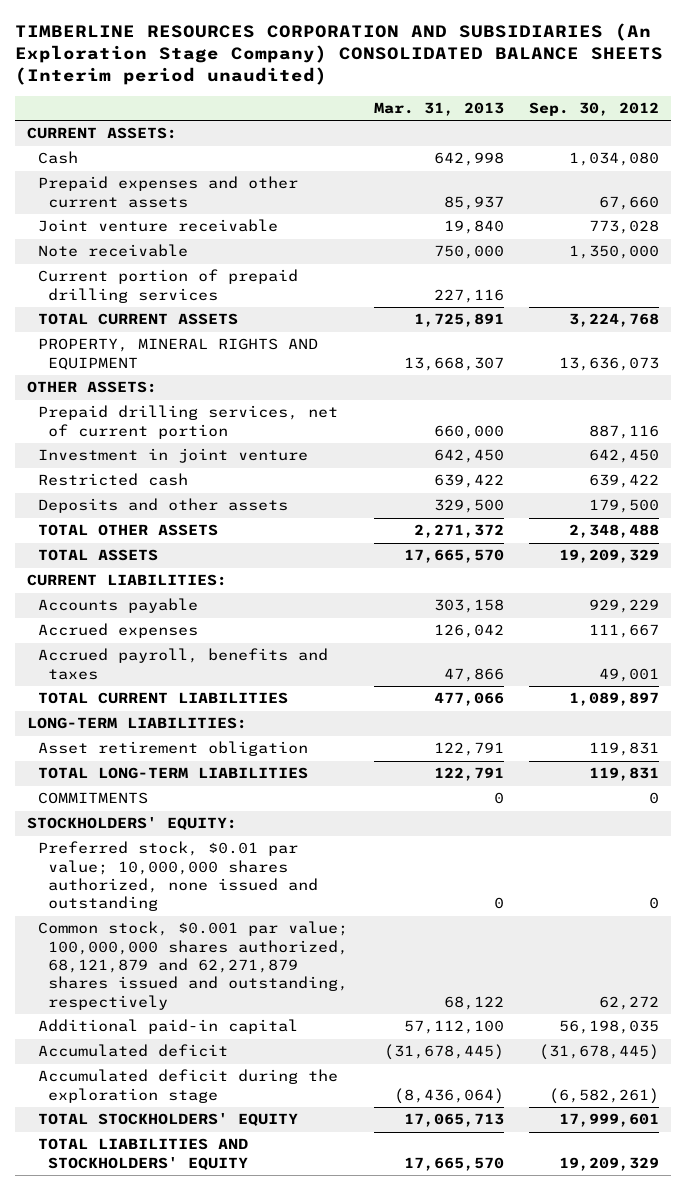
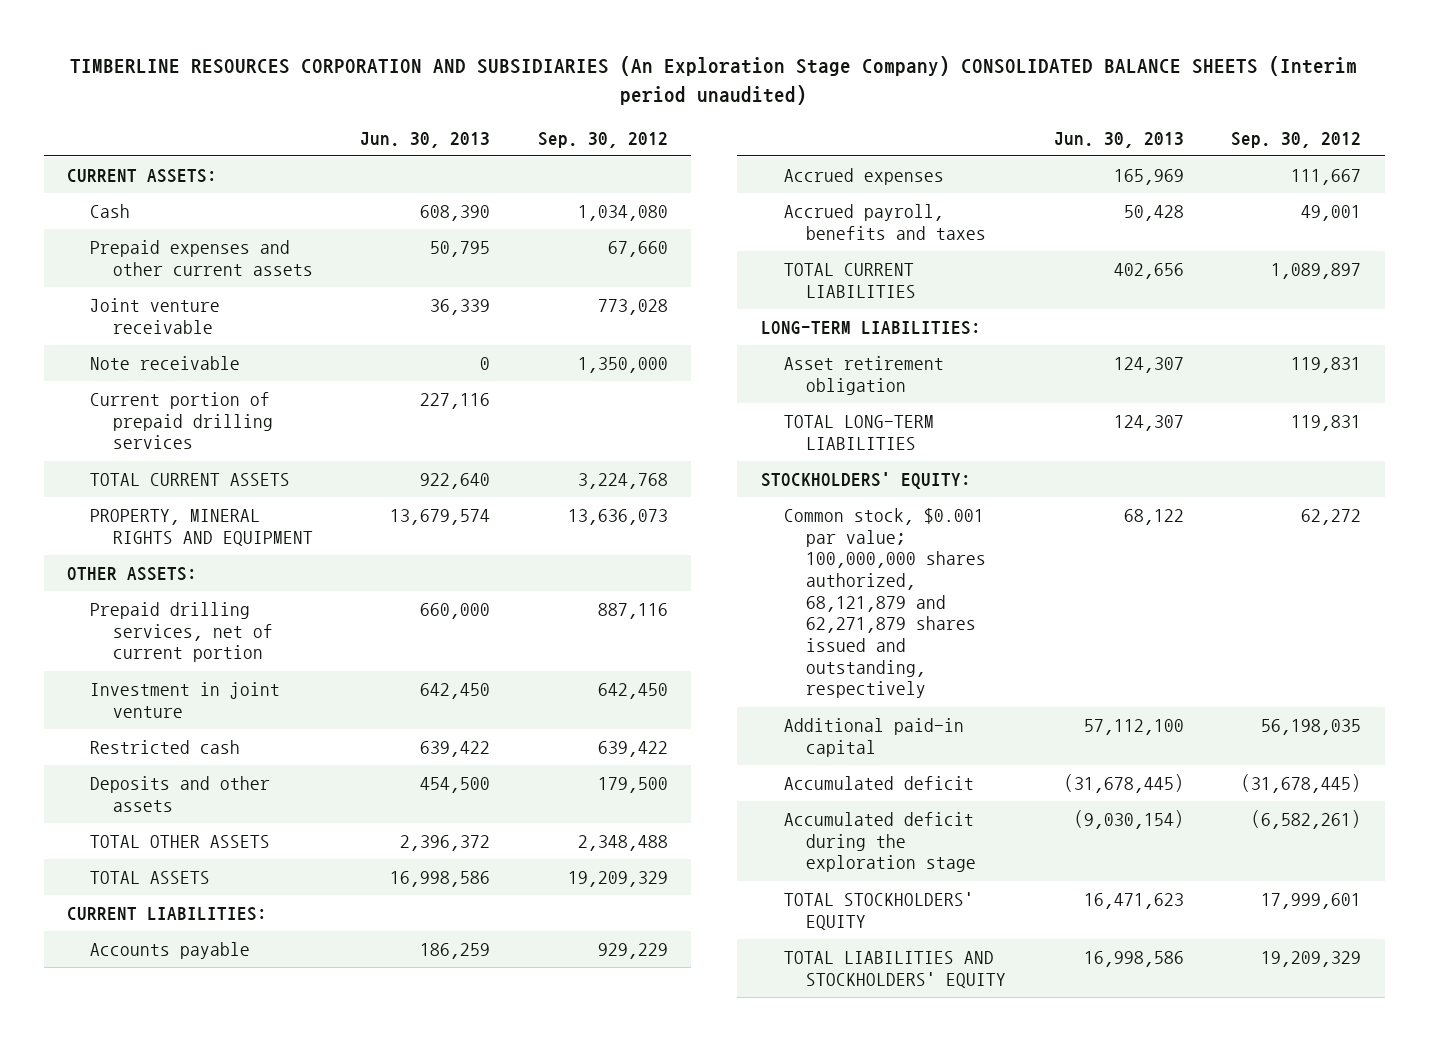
[373,102,504,117] Mar. 31, 2013 -> none
none -> [360,131,491,148] Jun. 30, 2013
[37,792,148,805] COMMITMENTS -> none
[37,841,319,912] Preferred stock, $0.01 par value; 10,000,000 shares authorized, none issued and outstanding -> none

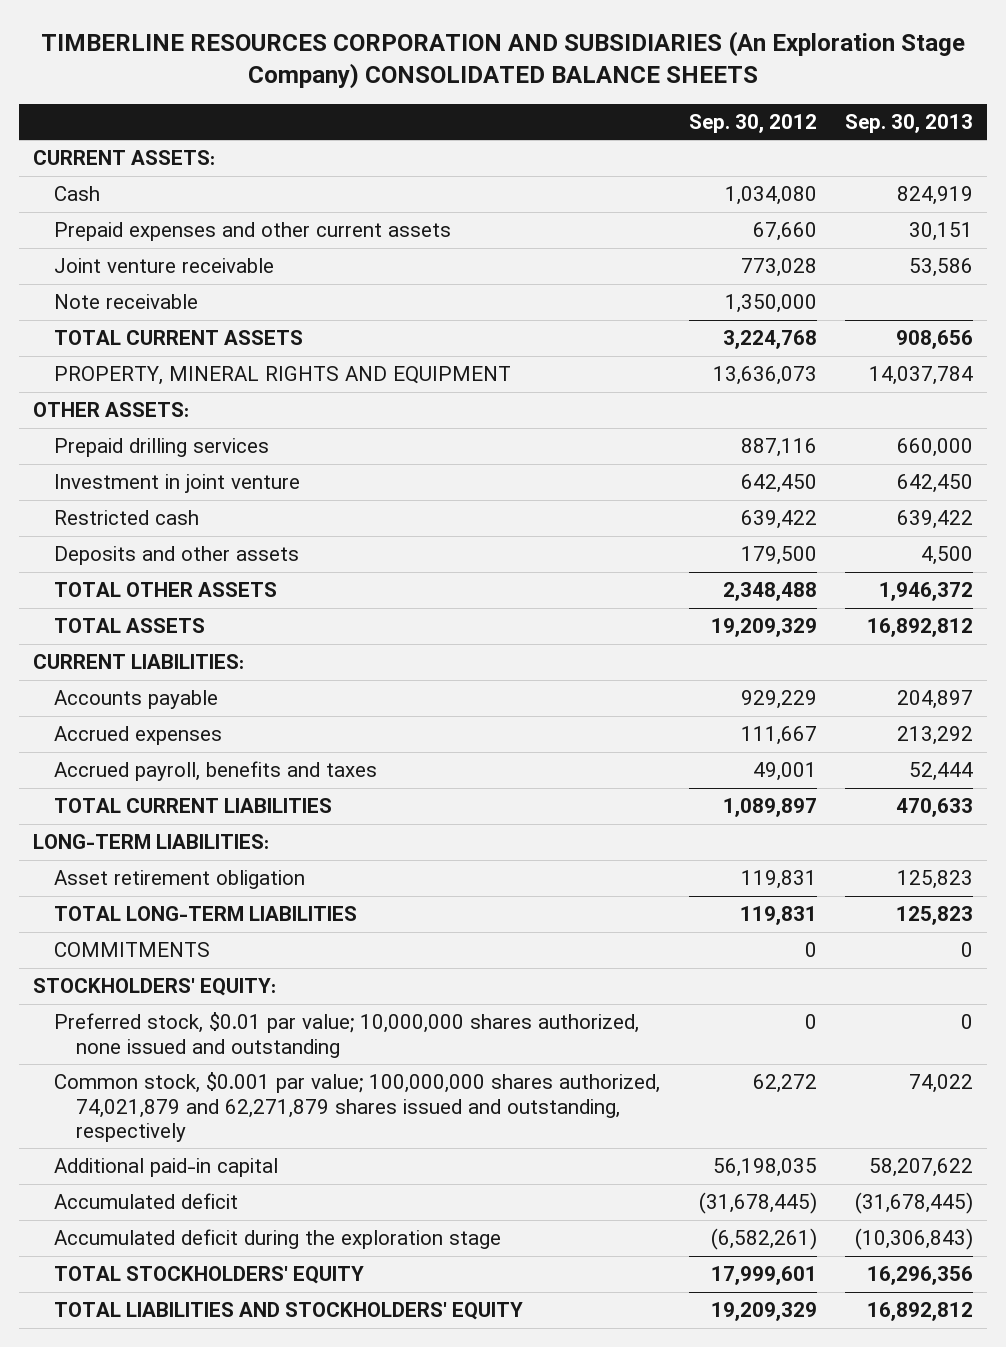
[70,56,1358,106] TIMBERLINE RESOURCES CORPORATION AND SUBSIDIARIES (An Exploration Stage Company) CONSOLIDATED BALANCE SHEETS (Interim period unaudited) -> [41,30,966,89] TIMBERLINE RESOURCES CORPORATION AND SUBSIDIARIES (An Exploration Stage Company) CONSOLIDATED BALANCE SHEETS
[360,131,491,148] Jun. 30, 2013 -> none
none -> [845,113,974,133] Sep. 30, 2013
[90,392,273,450] Current portion of prepaid drilling services -> none
[90,602,273,663] Prepaid drilling services, net of current portion -> [54,438,270,458] Prepaid drilling services
none -> [54,942,211,958] COMMITMENTS
none -> [54,1012,640,1058] Preferred stock, $0.01 par value; 10,000,000 shares authorized, none issued and outstanding
[783,508,987,699] Common stock, $0.001 par value; 100,000,000 shares authorized, 68,121,879 and 62,271,879 shares issued and outstanding, respectively -> [54,1072,661,1142] Common stock, $0.001 par value; 100,000,000 shares authorized, 74,021,879 and 62,271,879 shares issued and outstanding, respectively

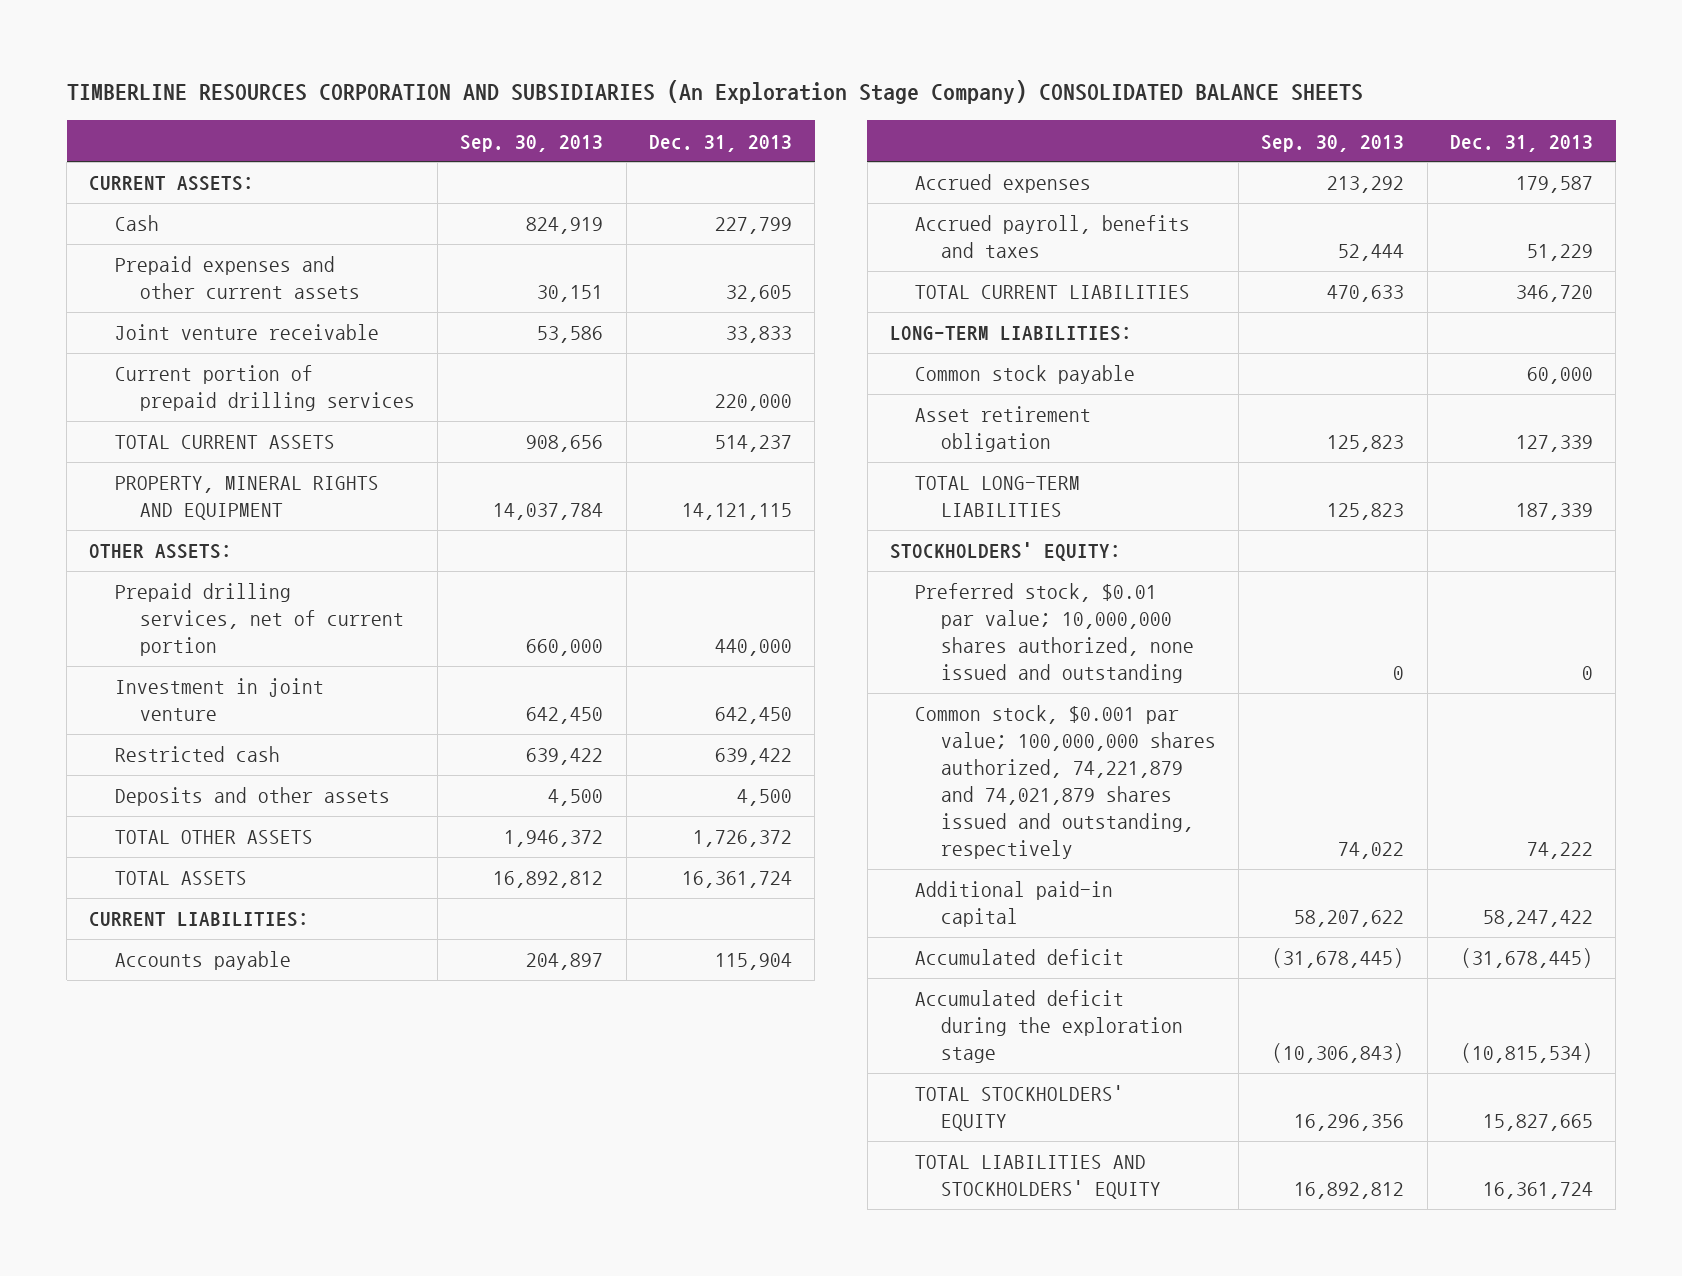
[688,113,817,133] Sep. 30, 2012 -> none
none -> [649,134,793,152] Dec. 31, 2013
[54,294,199,310] Note receivable -> none
none -> [114,365,415,412] Current portion of prepaid drilling services
[54,438,270,458] Prepaid drilling services -> [114,583,404,657] Prepaid drilling services, net of current portion
none -> [915,365,1136,385] Common stock payable
[54,942,211,958] COMMITMENTS -> none
[54,1072,661,1142] Common stock, $0.001 par value; 100,000,000 shares authorized, 74,021,879 and 62,271,879 shares issued and outstanding, respectively -> [915,705,1216,859] Common stock, $0.001 par value; 100,000,000 shares authorized, 74,221,879 and 74,021,879 shares issued and outstanding, respectively

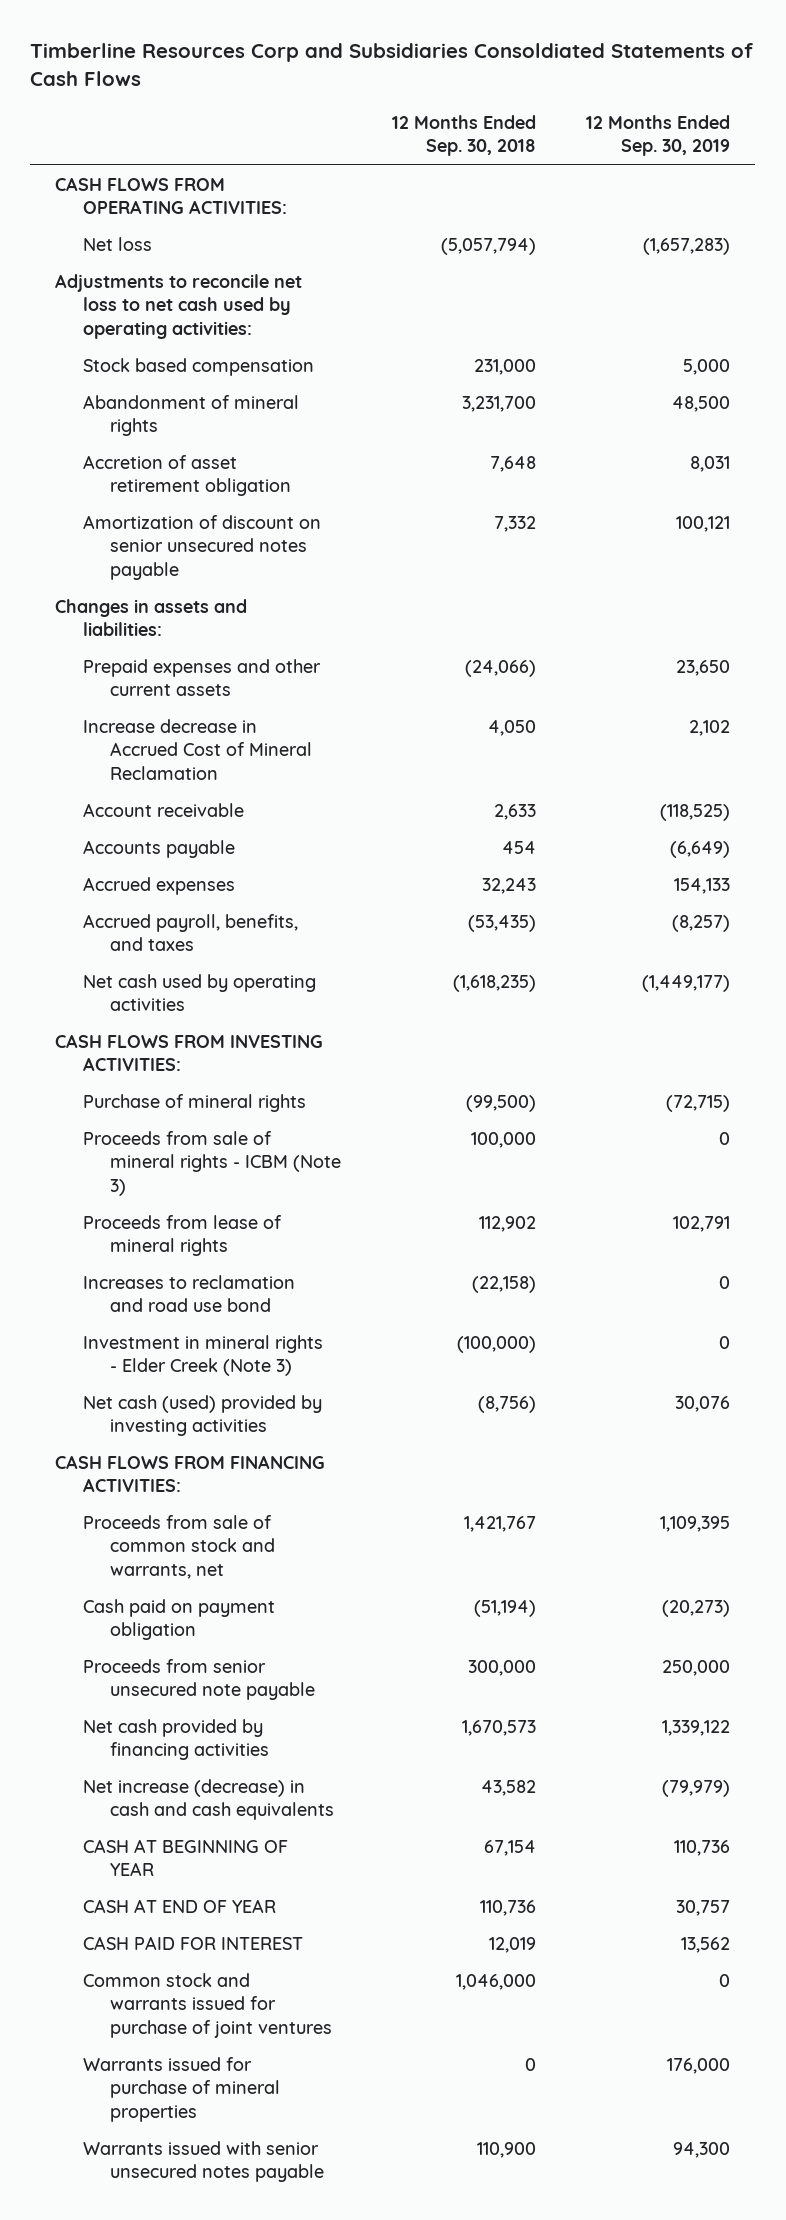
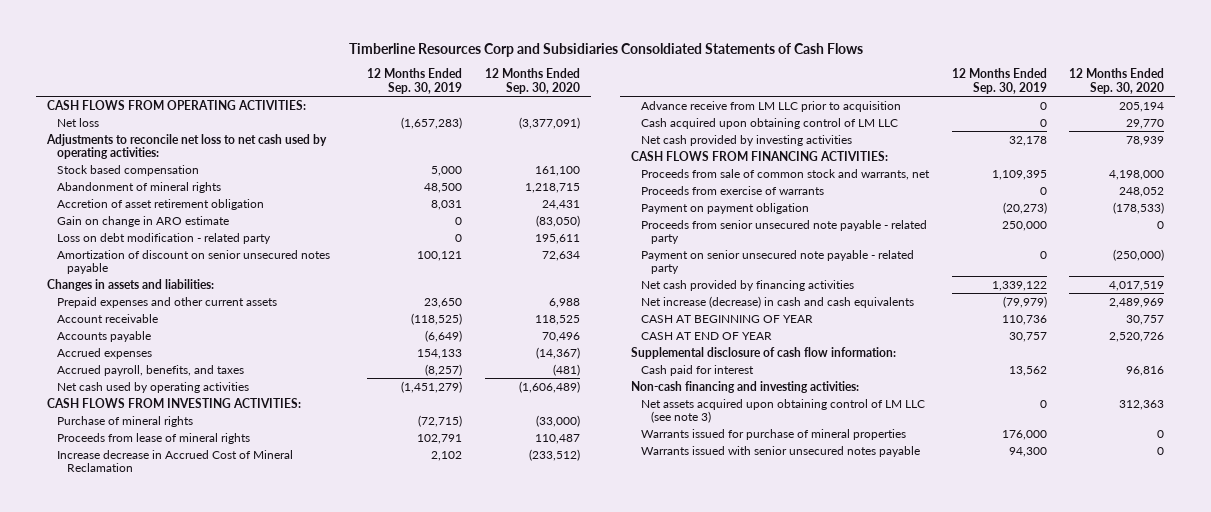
[391,115,536,157] 12 Months Ended Sep. 30, 2018 -> none
none -> [484,68,580,94] 12 Months Ended Sep. 30, 2020
none -> [56,215,229,227] Gain on change in ARO estimate
none -> [56,232,271,244] Loss on debt modification - related party
[642,974,731,992] (1,449,177) -> [401,380,463,393] (1,451,279)
[82,1130,342,1196] Proceeds from sale of mineral rights - ICBM (Note 3) -> none
[82,1274,295,1313] Increases to reclamation and road use bond -> none
[82,1334,323,1377] Investment in mineral rights - Elder Creek (Note 3) -> none
[82,718,313,780] Increase decrease in Accrued Cost of Mineral Reclamation -> [56,449,293,473] Increase decrease in Accrued Cost of Mineral Reclamation
none -> [641,100,902,112] Advance receive from LM LLC prior to acquisition
none -> [641,117,899,129] Cash acquired upon obtaining control of LM LLC
[82,1394,322,1437] Net cash (used) provided by investing activities -> [641,134,853,146] Net cash provided by investing activities
[675,1395,731,1412] 30,076 -> [1008,135,1047,146] 32,178
none -> [641,185,825,195] Proceeds from exercise of warrants
[82,1598,275,1641] Cash paid on payment obligation -> [641,202,810,214] Payment on payment obligation
[82,1658,316,1701] Proceeds from senior unsecured note payable -> [641,219,928,245] Proceeds from senior unsecured note payable - related party
none -> [641,249,915,275] Payment on senior unsecured note payable - related party
[82,1972,333,2038] Common stock and warrants issued for purchase of joint ventures -> none
none -> [631,346,897,359] Supplemental disclosure of cash flow information:
[82,1935,303,1950] CASH PAID FOR INTEREST -> [641,364,755,376] Cash paid for interest
none -> [631,380,860,393] Non-cash financing and investing activities:
none -> [641,398,926,424] Net assets acquired upon obtaining control of LM LLC (see note 3)

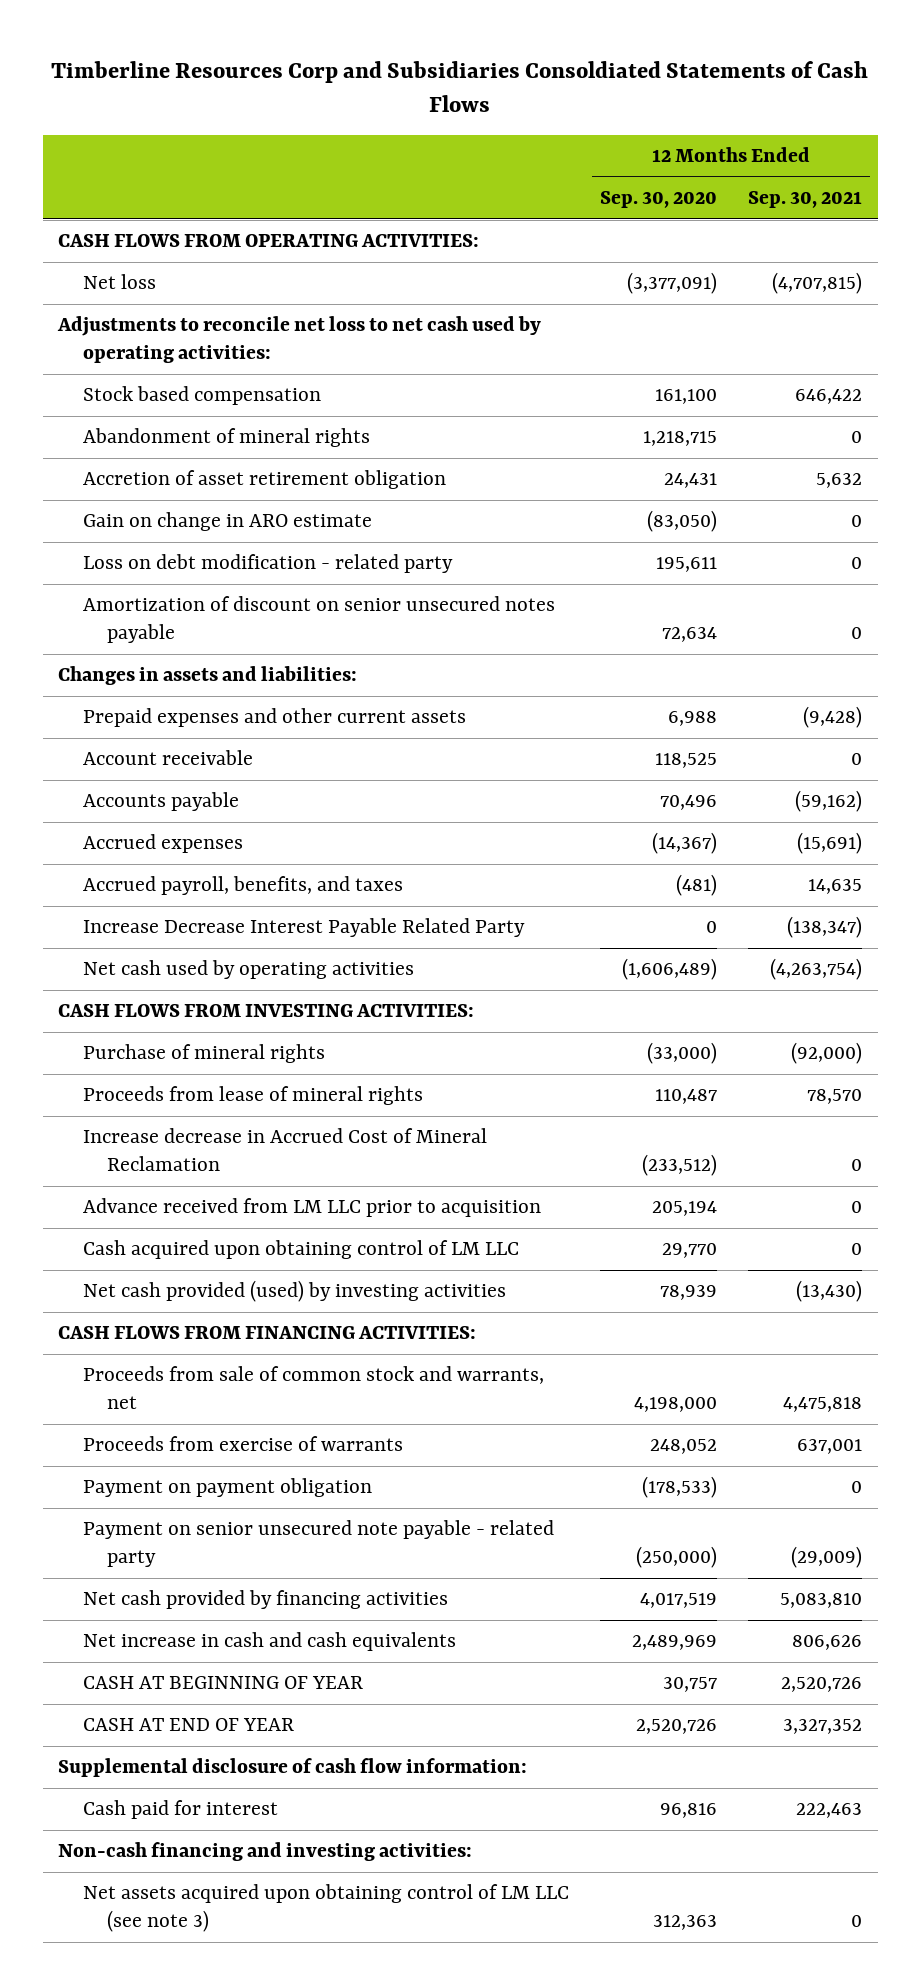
[367,68,463,94] 12 Months Ended Sep. 30, 2019 -> none
none -> [747,190,862,208] Sep. 30, 2021
none -> [82,918,525,938] Increase Decrease Interest Payable Related Party
[641,100,902,112] Advance receive from LM LLC prior to acquisition -> [82,1198,541,1218] Advance received from LM LLC prior to acquisition
[641,134,853,146] Net cash provided by investing activities -> [82,1280,506,1303] Net cash provided (used) by investing activities
[641,219,928,245] Proceeds from senior unsecured note payable - related party -> none
[641,295,915,308] Net increase (decrease) in cash and cash equivalents -> [82,1632,456,1652] Net increase in cash and cash equivalents
[641,428,907,440] Warrants issued for purchase of mineral properties -> none
[641,445,921,457] Warrants issued with senior unsecured notes payable -> none

